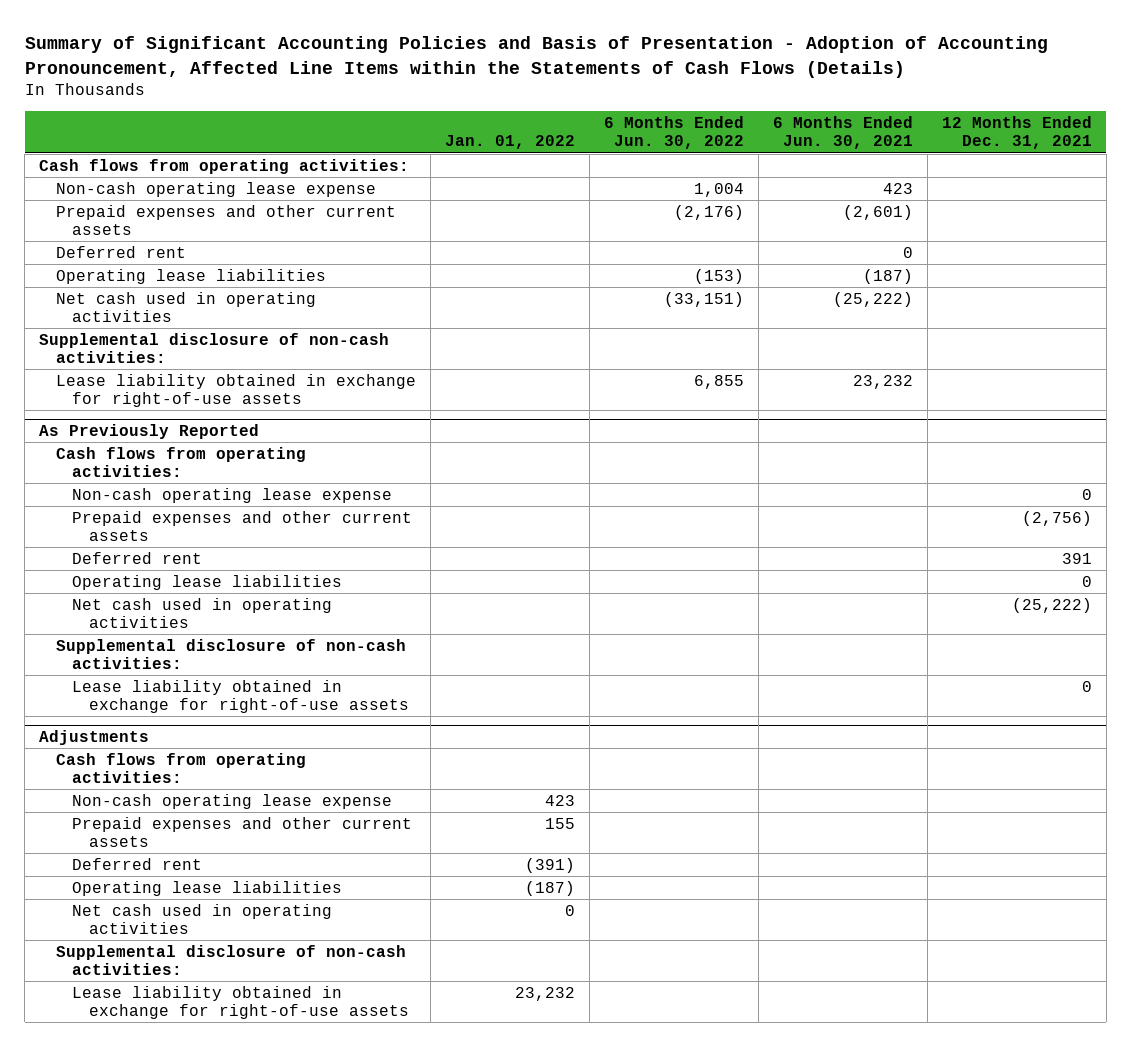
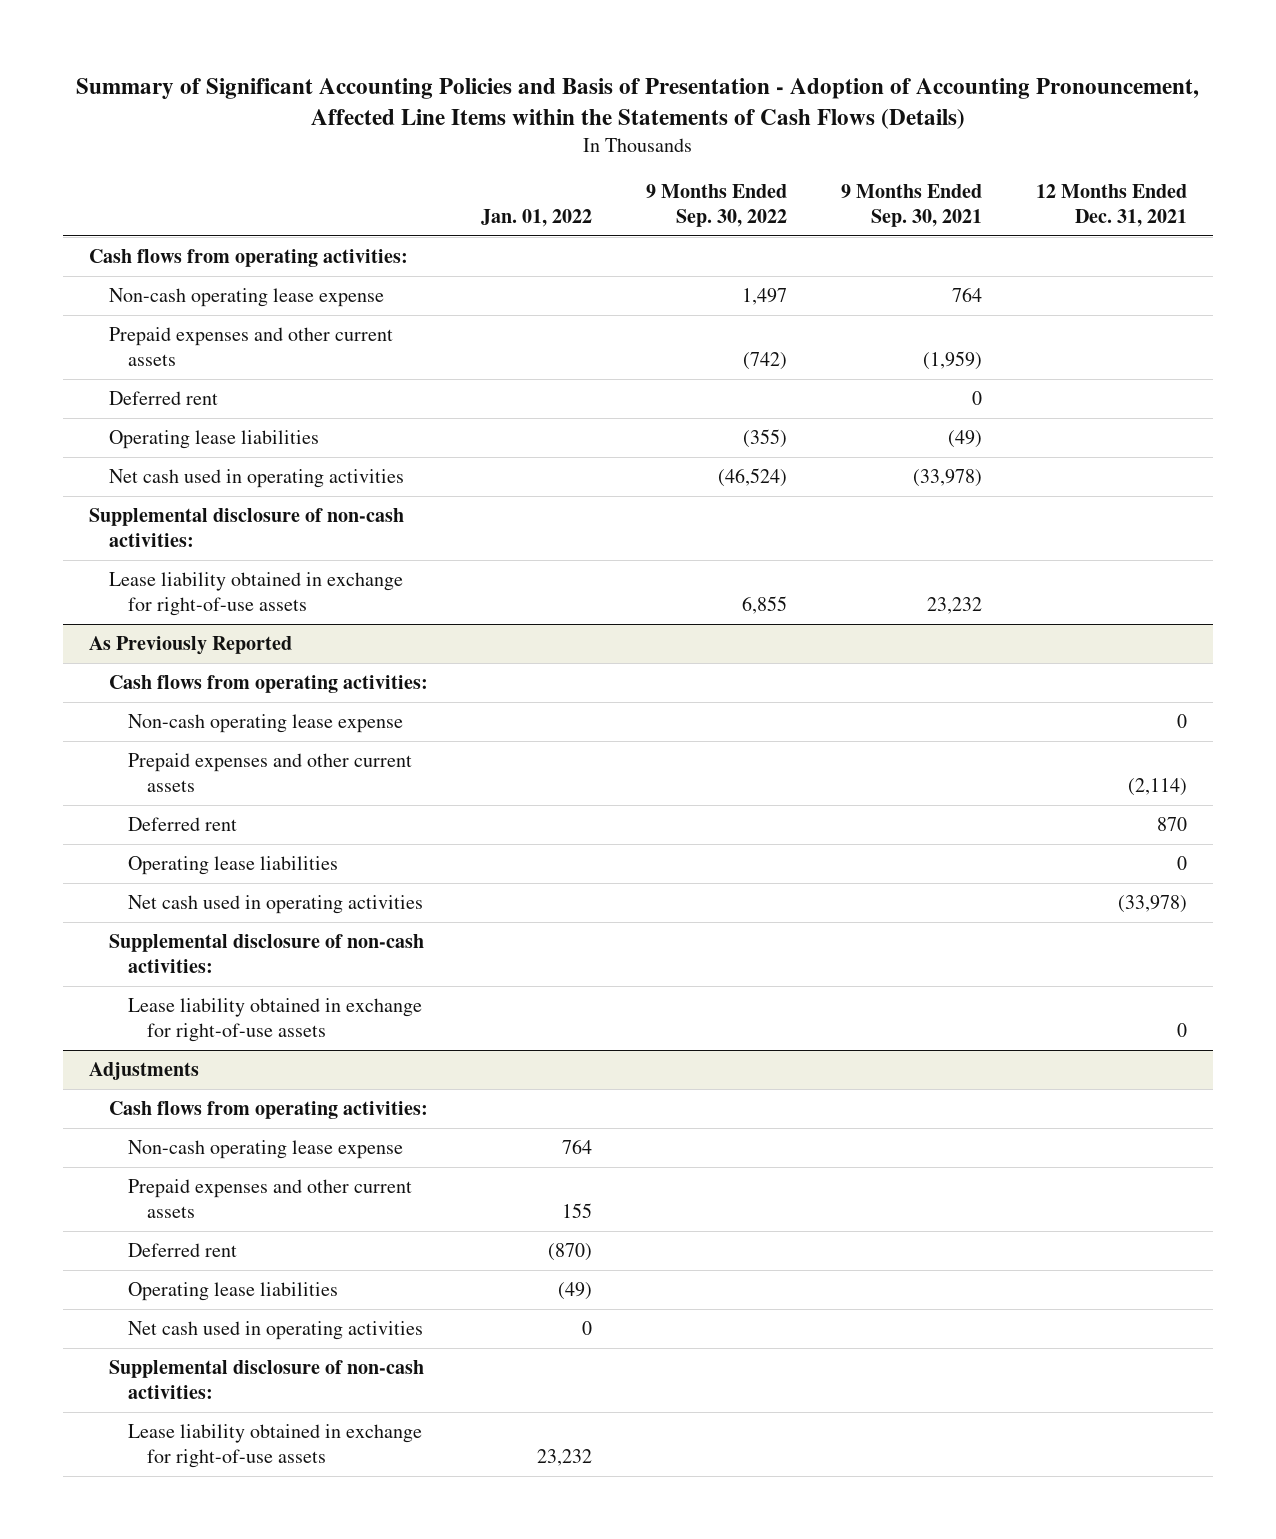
[603,115,744,150] 6 Months Ended Jun. 30, 2022 -> none
[772,115,913,150] 6 Months Ended Jun. 30, 2021 -> none
none -> [646,184,788,227] 9 Months Ended Sep. 30, 2022
none -> [840,184,982,227] 9 Months Ended Sep. 30, 2021
[1021,510,1092,526] (2,756) -> [1127,778,1187,797] (2,114)
[1061,552,1092,564] 391 -> [1156,817,1187,832] 870
[1011,597,1092,613] (25,222) -> [1117,895,1187,914] (33,978)
[544,794,575,806] 423 -> [562,1139,593,1155] 764
[524,857,575,873] (391) -> [548,1243,593,1262] (870)
[524,880,575,896] (187) -> [558,1282,593,1301] (49)

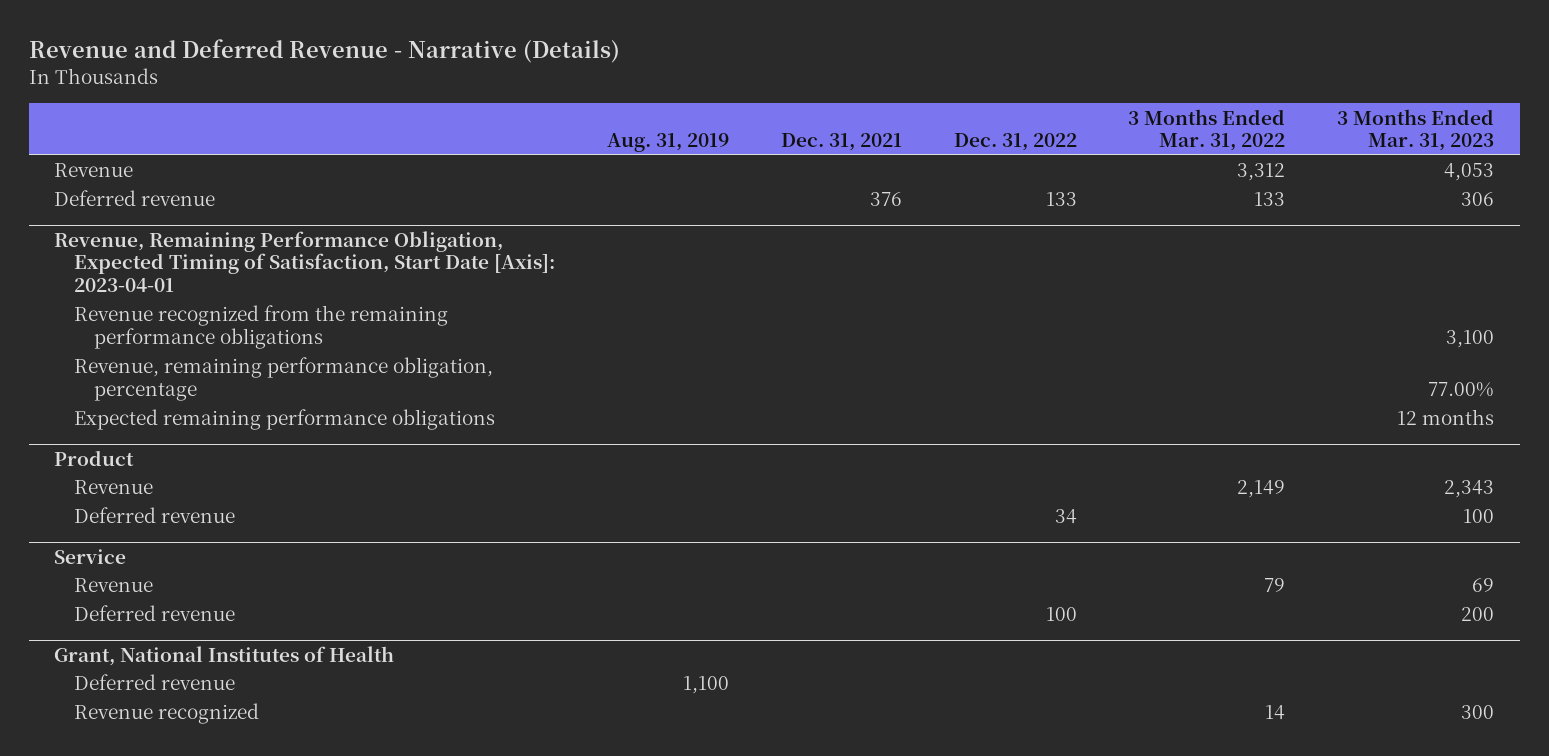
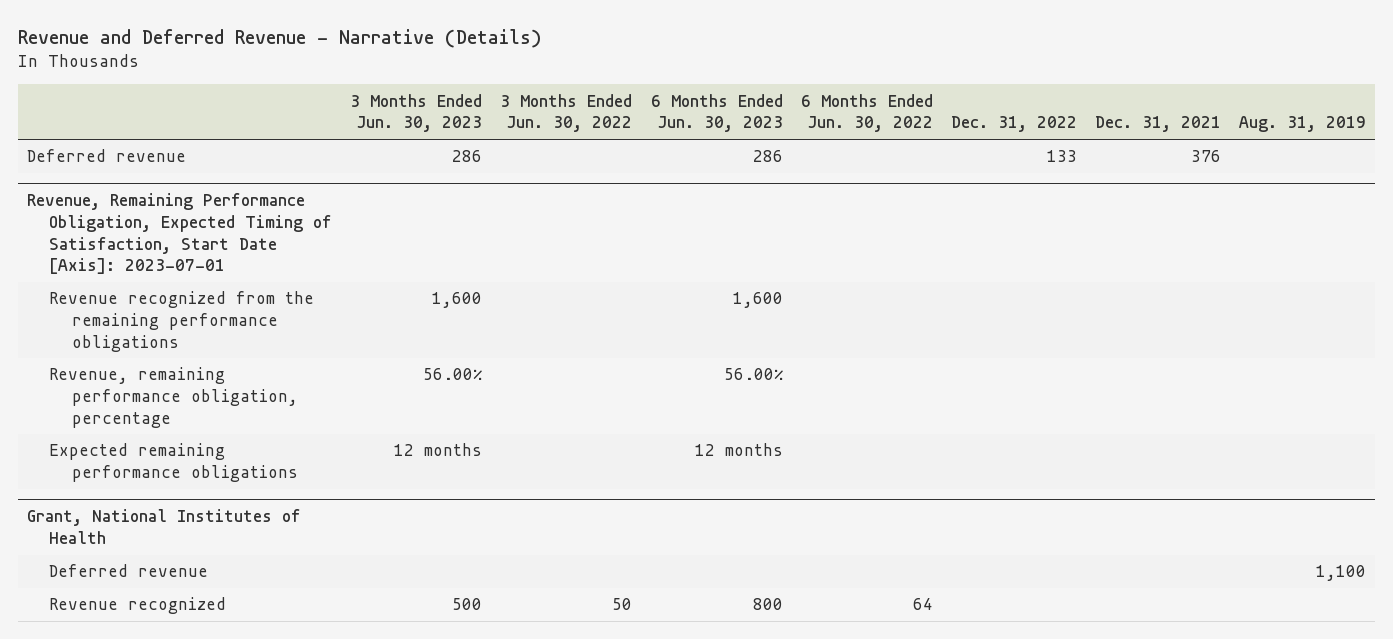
[1128,108,1286,152] 3 Months Ended Mar. 31, 2022 -> none
[1337,108,1495,152] 3 Months Ended Mar. 31, 2023 -> none
none -> [350,93,483,133] 3 Months Ended Jun. 30, 2023
none -> [500,93,633,133] 3 Months Ended Jun. 30, 2022
none -> [650,93,783,133] 6 Months Ended Jun. 30, 2023
none -> [800,93,933,133] 6 Months Ended Jun. 30, 2022
[54,163,134,178] Revenue -> none
[54,230,556,293] Revenue, Remaining Performance Obligation, Expected Timing of Satisfaction, Start Date [Axis]: 2023-04-01 -> none
[74,305,449,350] Revenue recognized from the remaining performance obligations -> none
[74,357,494,402] Revenue, remaining performance obligation, percentage -> none
[74,409,496,431] Expected remaining performance obligations -> none
[54,449,135,466] Product -> none
[74,480,154,495] Revenue -> none
[74,507,236,524] Deferred revenue -> none
[54,548,127,564] Service -> none
[74,578,154,593] Revenue -> none
[74,605,236,622] Deferred revenue -> none
none -> [26,193,333,275] Revenue, Remaining Performance Obligation, Expected Timing of Satisfaction, Start Date [Axis]: 2023-07-01
none -> [49,291,315,352] Revenue recognized from the remaining performance obligations
none -> [49,367,299,428] Revenue, remaining performance obligation, percentage
none -> [49,443,299,483] Expected remaining performance obligations

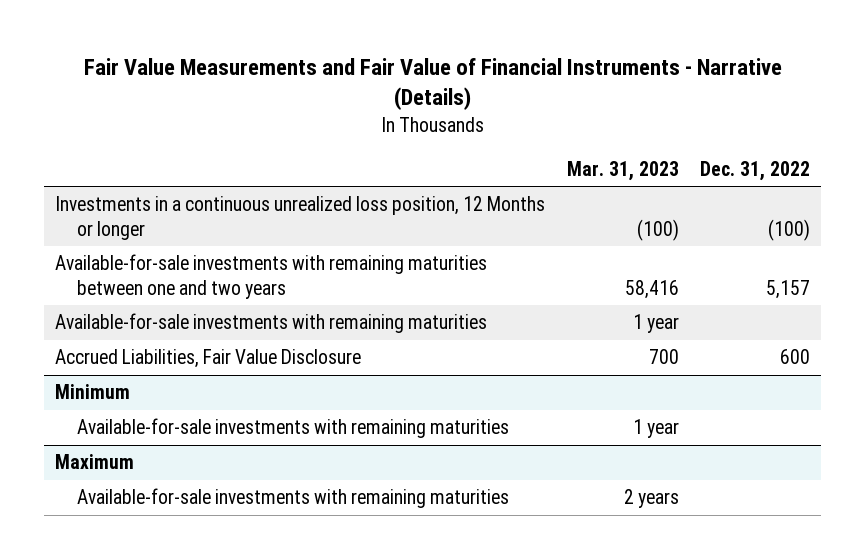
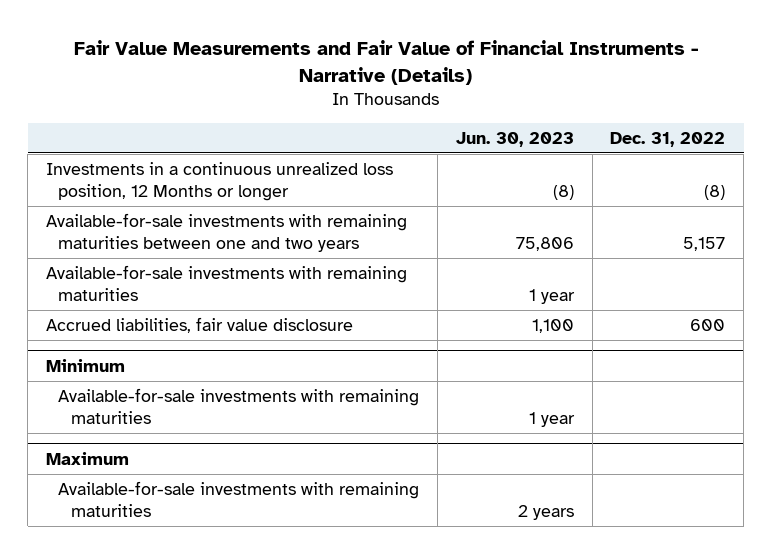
[566,160,679,181] Mar. 31, 2023 -> none
none -> [455,131,574,147] Jun. 30, 2023
[768,218,811,241] (100) -> [704,184,726,200] (8)
[55,349,362,369] Accrued Liabilities, Fair Value Disclosure -> [45,316,353,333] Accrued liabilities, fair value disclosure

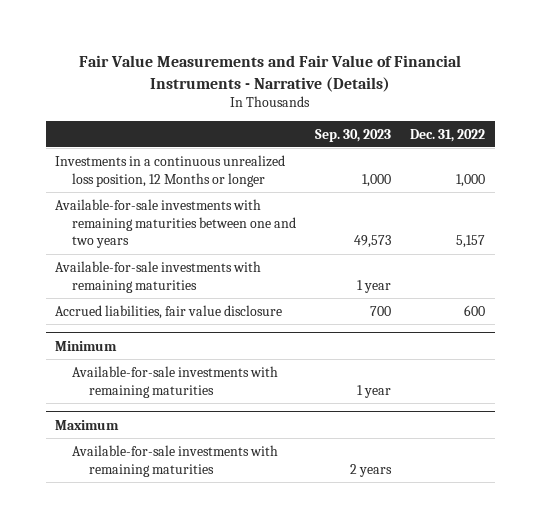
[455,131,574,147] Jun. 30, 2023 -> none
none -> [315,128,392,142] Sep. 30, 2023
[704,184,726,200] (8) -> [456,173,486,187] 1,000

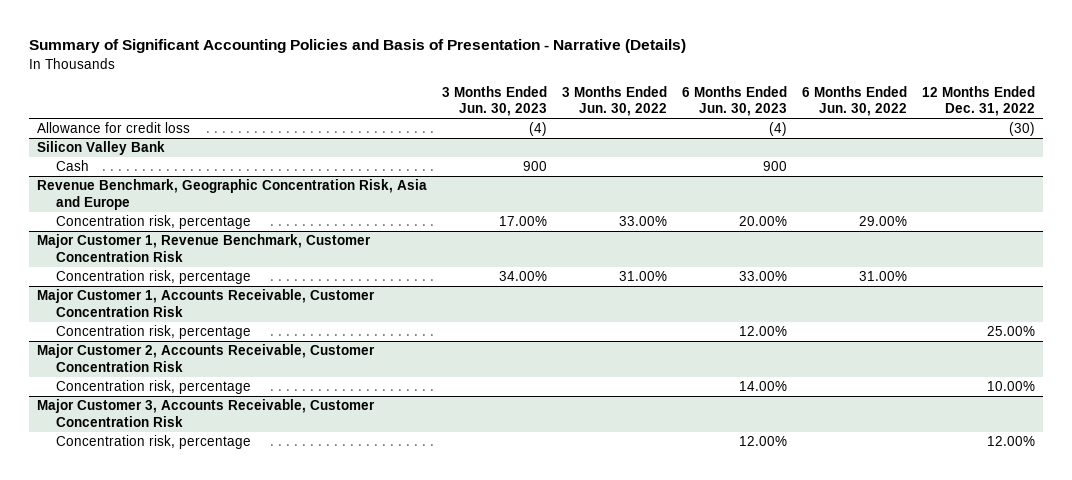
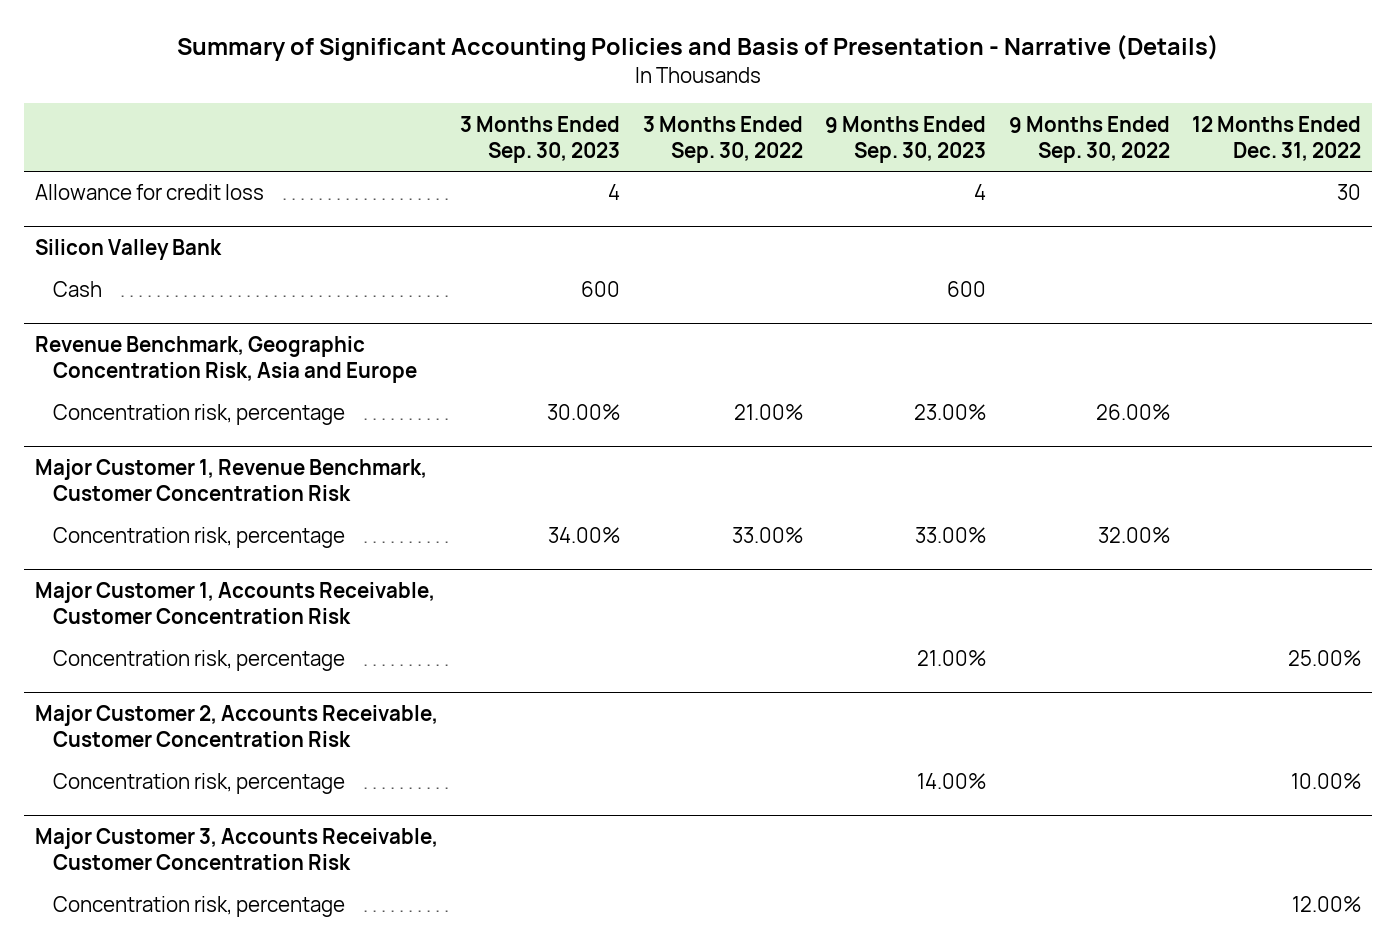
[441,85,547,116] 3 Months Ended Jun. 30, 2023 -> none
[561,85,667,116] 3 Months Ended Jun. 30, 2022 -> none
[681,85,787,116] 6 Months Ended Jun. 30, 2023 -> none
[801,85,907,116] 6 Months Ended Jun. 30, 2022 -> none
none -> [460,115,621,163] 3 Months Ended Sep. 30, 2023
none -> [642,115,803,163] 3 Months Ended Sep. 30, 2022
none -> [825,115,987,163] 9 Months Ended Sep. 30, 2023
none -> [1008,115,1170,163] 9 Months Ended Sep. 30, 2022
[1008,122,1035,137] (30) -> [1337,184,1362,201] 30

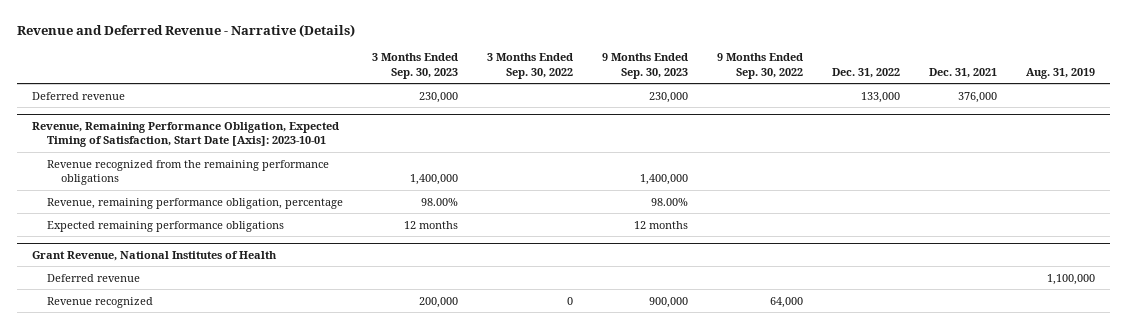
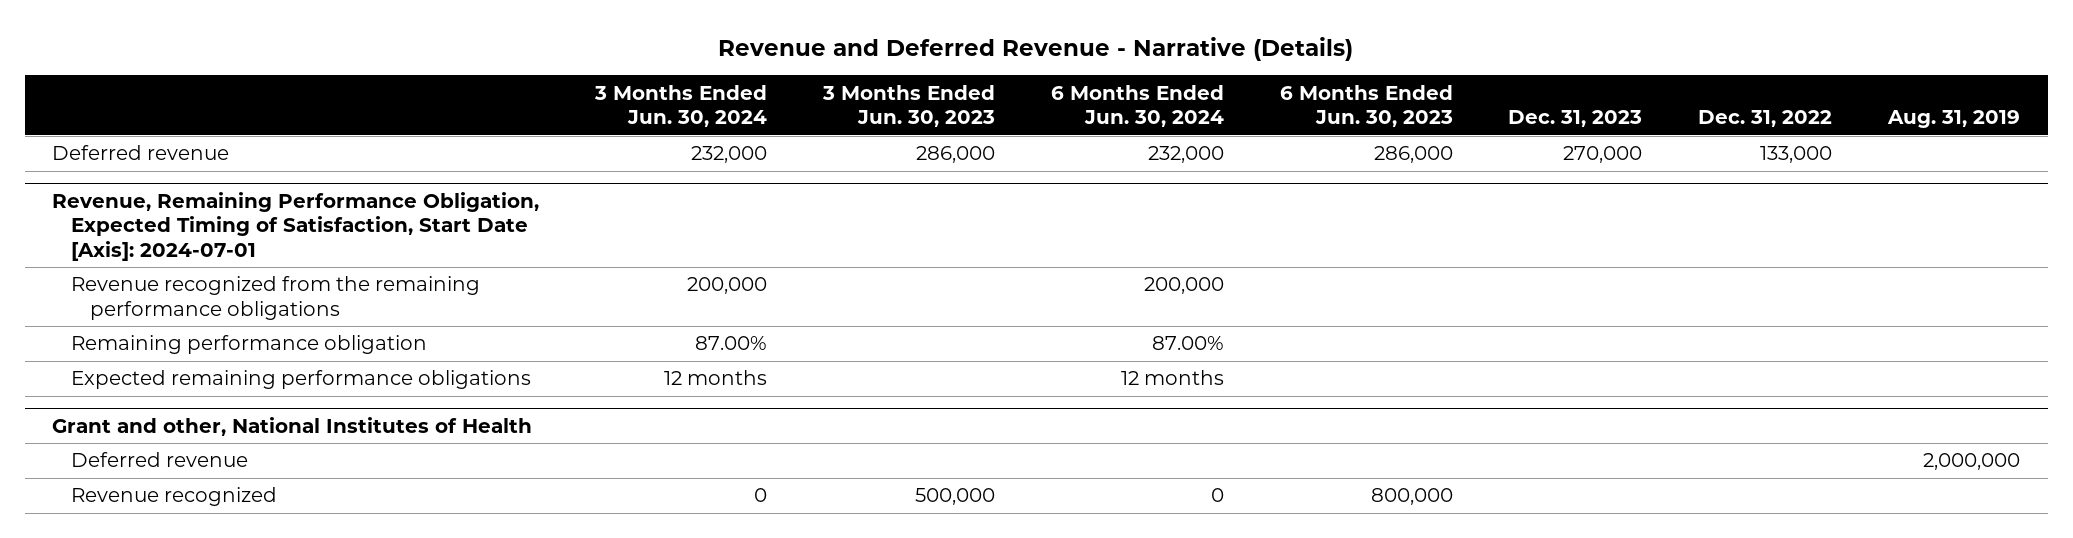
[371,53,458,79] 3 Months Ended Sep. 30, 2023 -> none
[486,53,573,79] 3 Months Ended Sep. 30, 2022 -> none
[601,53,688,79] 9 Months Ended Sep. 30, 2023 -> none
[717,53,804,79] 9 Months Ended Sep. 30, 2022 -> none
[929,67,998,78] Dec. 31, 2021 -> none
none -> [594,84,768,128] 3 Months Ended Jun. 30, 2024
none -> [822,84,996,128] 3 Months Ended Jun. 30, 2023
none -> [1050,84,1224,128] 6 Months Ended Jun. 30, 2024
none -> [1279,84,1453,128] 6 Months Ended Jun. 30, 2023
none -> [1508,110,1643,128] Dec. 31, 2023
[31,121,339,148] Revenue, Remaining Performance Obligation, Expected Timing of Satisfaction, Start Date [Axis]: 2023-10-01 -> none
[46,159,329,186] Revenue recognized from the remaining performance obligations -> none
[46,197,343,209] Revenue, remaining performance obligation, percentage -> none
[46,220,284,232] Expected remaining performance obligations -> none
none -> [52,191,540,261] Revenue, Remaining Performance Obligation, Expected Timing of Satisfaction, Start Date [Axis]: 2024-07-01
none -> [70,276,480,320] Revenue recognized from the remaining performance obligations
none -> [70,335,427,355] Remaining performance obligation
none -> [70,370,531,390] Expected remaining performance obligations
[31,250,277,261] Grant Revenue, National Institutes of Health -> [52,416,533,436] Grant and other, National Institutes of Health
[1047,273,1096,285] 1,100,000 -> [1923,453,2021,471] 2,000,000

